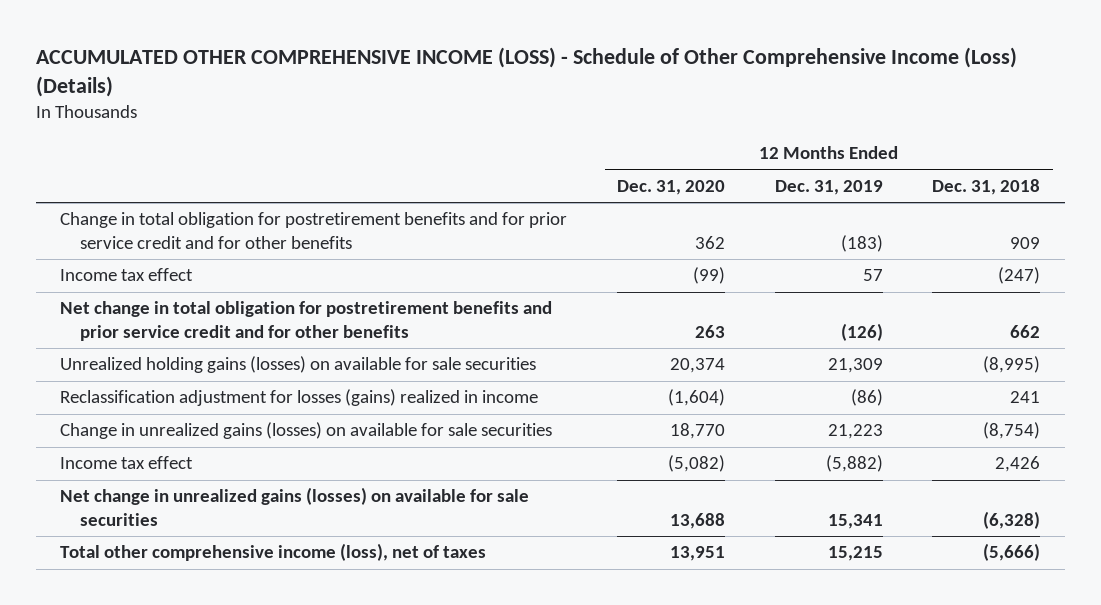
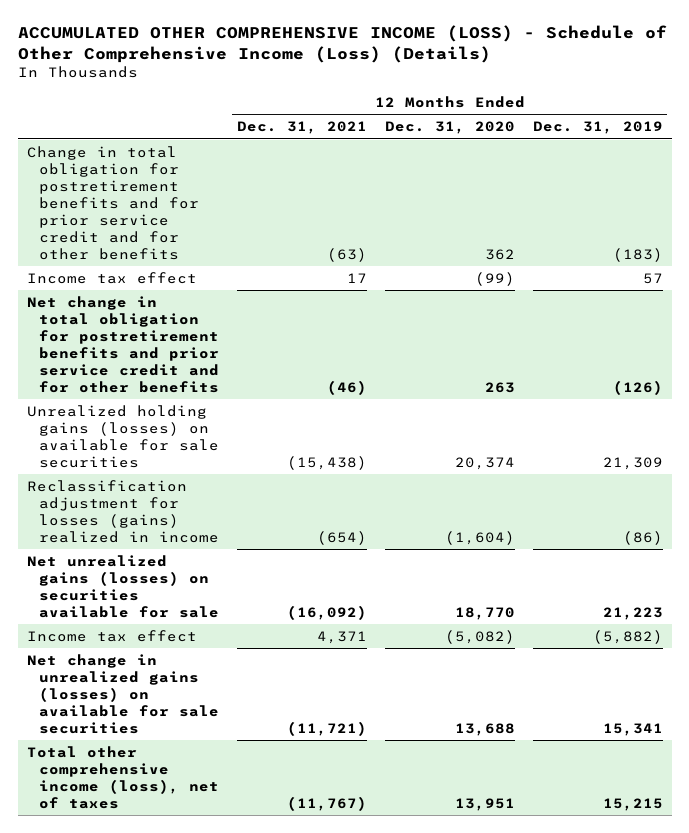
[932,178,1041,195] Dec. 31, 2018 -> none
none -> [236,121,367,135] Dec. 31, 2021
[60,422,553,440] Change in unrealized gains (losses) on available for sale securities -> [26,554,219,618] Net unrealized gains (losses) on securities available for sale

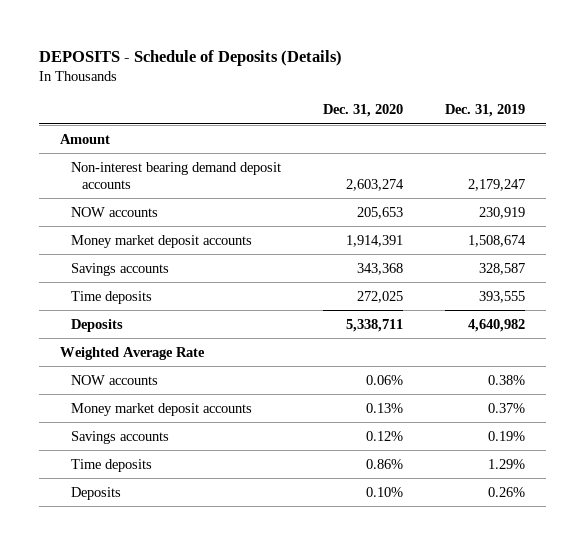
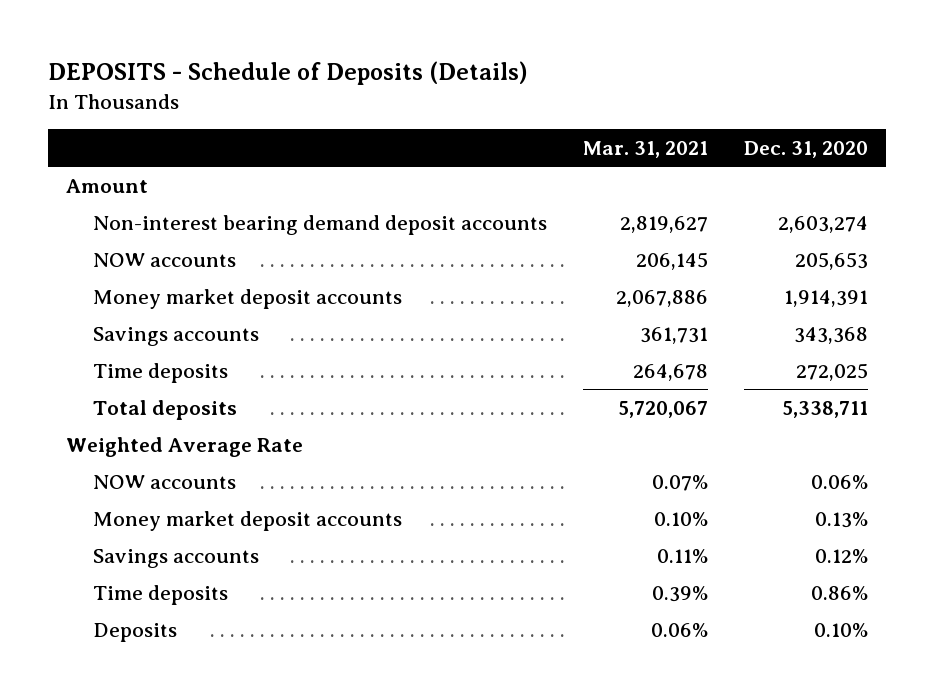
[444,104,525,118] Dec. 31, 2019 -> none
none -> [582,141,708,159] Mar. 31, 2021
[71,318,124,332] Deposits -> [92,399,237,420] Total deposits

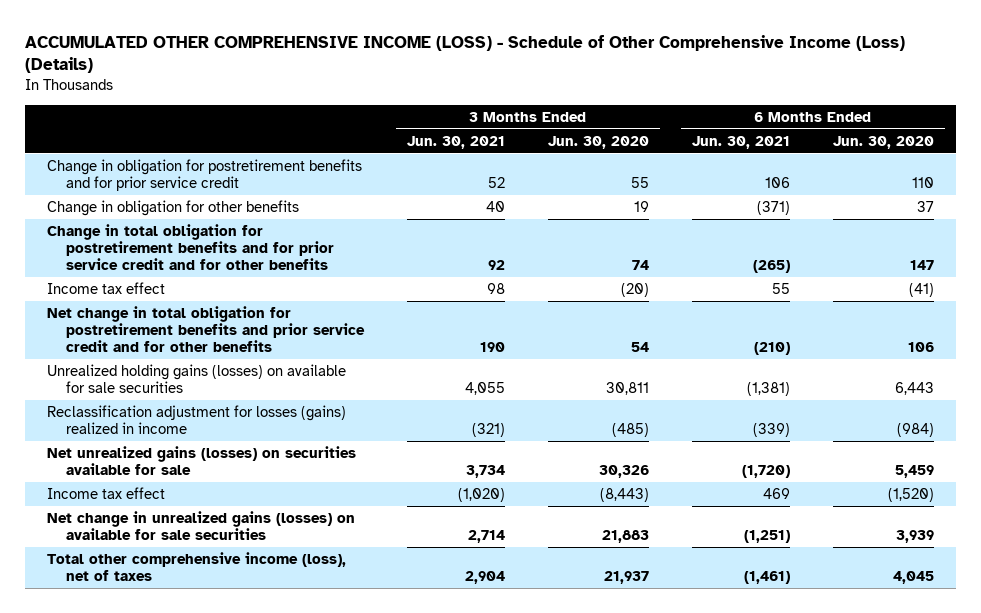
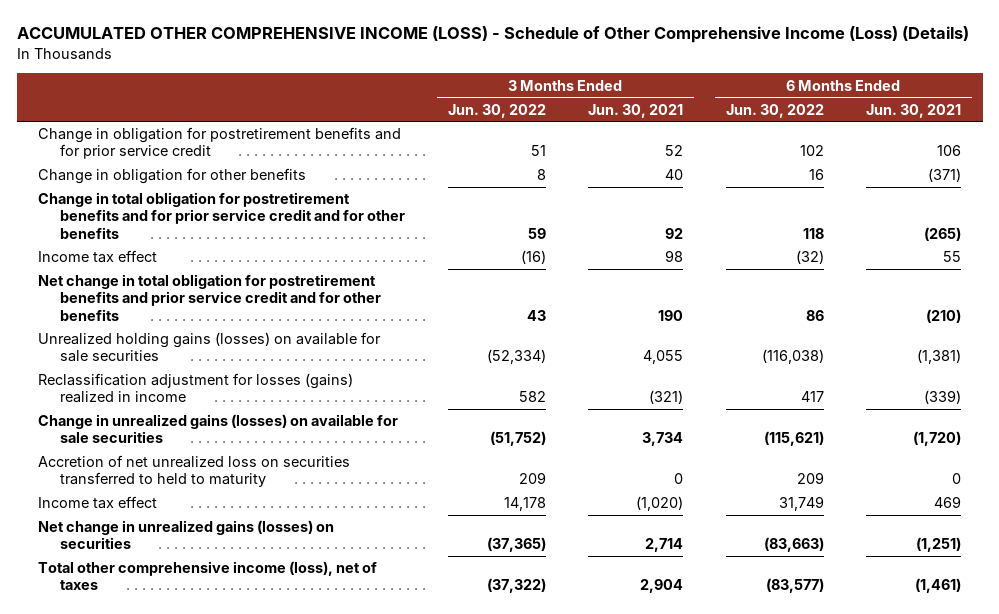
[548,135,650,149] Jun. 30, 2020 -> none
[833,135,935,149] Jun. 30, 2020 -> none
none -> [447,103,546,118] Jun. 30, 2022
none -> [725,103,824,118] Jun. 30, 2022
[46,445,356,476] Net unrealized gains (losses) on securities available for sale -> [38,414,399,444] Change in unrealized gains (losses) on available for sale securities
none -> [38,455,351,488] Accretion of net unrealized loss on securities transferred to held to maturity
[46,510,355,541] Net change in unrealized gains (losses) on available for sale securities -> [38,520,335,550] Net change in unrealized gains (losses) on securities

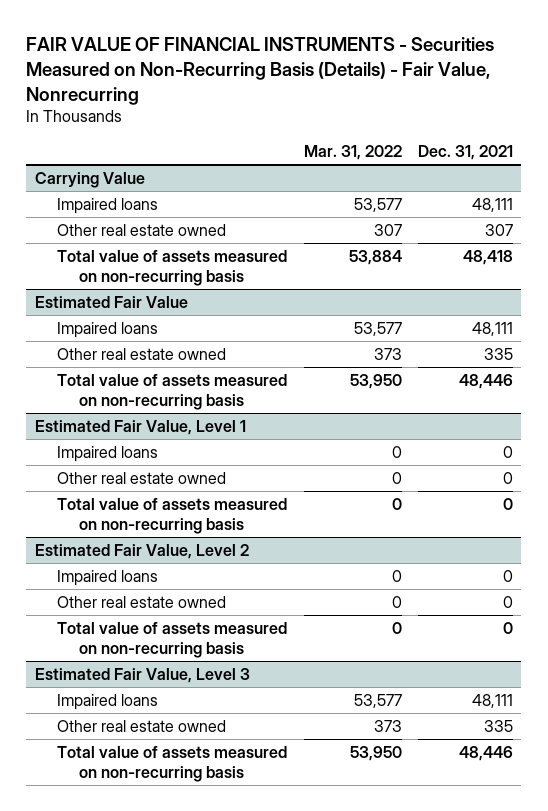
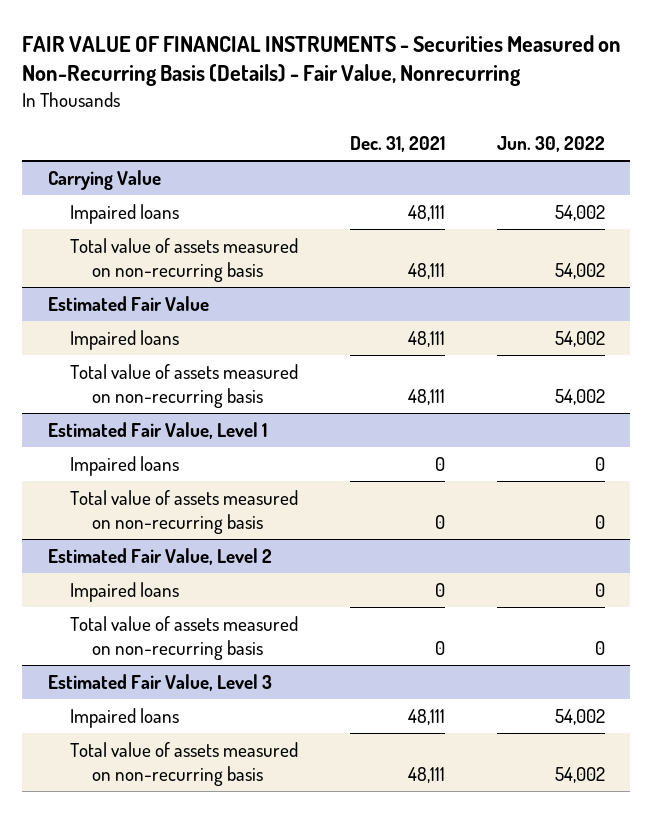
[303,144,402,160] Mar. 31, 2022 -> none
none -> [496,136,605,153] Jun. 30, 2022
[56,223,226,236] Other real estate owned -> none
[463,249,514,265] 48,418 -> [407,262,445,279] 48,111
[56,347,226,360] Other real estate owned -> none
[459,373,514,389] 48,446 -> [407,388,445,405] 48,111
[56,471,226,484] Other real estate owned -> none
[56,595,226,608] Other real estate owned -> none
[56,719,226,732] Other real estate owned -> none
[459,745,514,761] 48,446 -> [407,766,445,783] 48,111

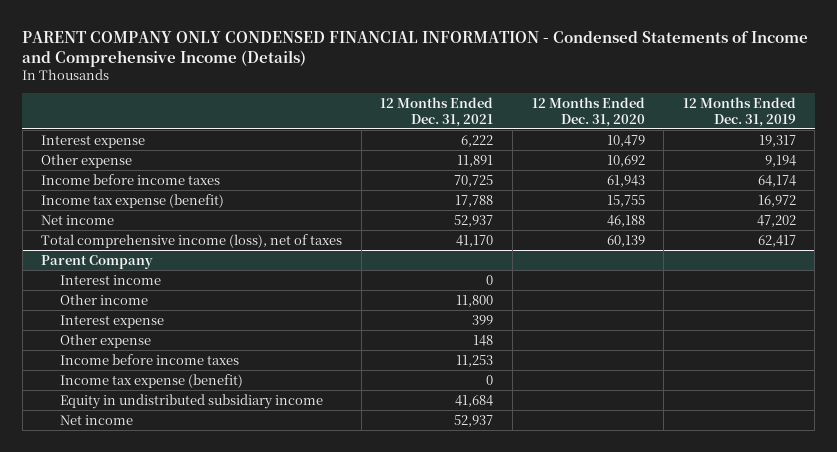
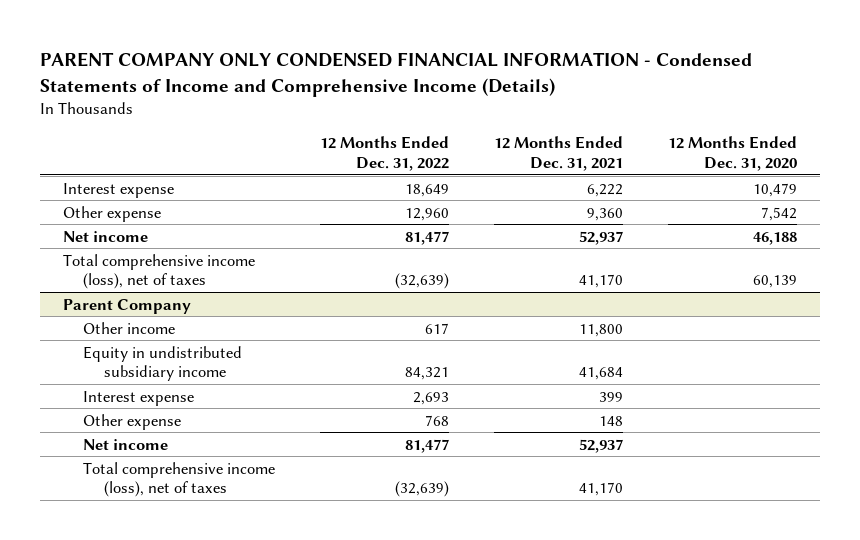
[682,96,796,127] 12 Months Ended Dec. 31, 2019 -> none
none -> [320,136,450,172] 12 Months Ended Dec. 31, 2022
[41,173,221,185] Income before income taxes -> none
[41,193,225,208] Income tax expense (benefit) -> none
[457,154,494,167] 11,891 -> [587,207,624,221] 9,360
[606,154,645,167] 10,692 -> [761,206,798,221] 7,542
[59,274,161,285] Interest income -> none
[59,393,323,409] Equity in undistributed subsidiary income -> [83,345,243,382] Equity in undistributed subsidiary income
[59,353,239,365] Income before income taxes -> none
[59,373,243,388] Income tax expense (benefit) -> none
none -> [83,461,276,498] Total comprehensive income (loss), net of taxes

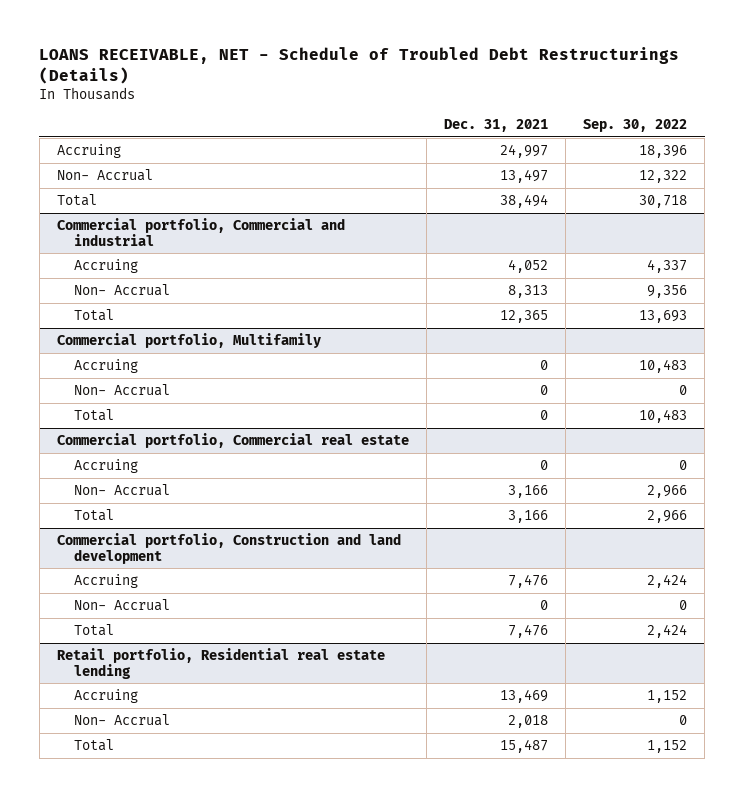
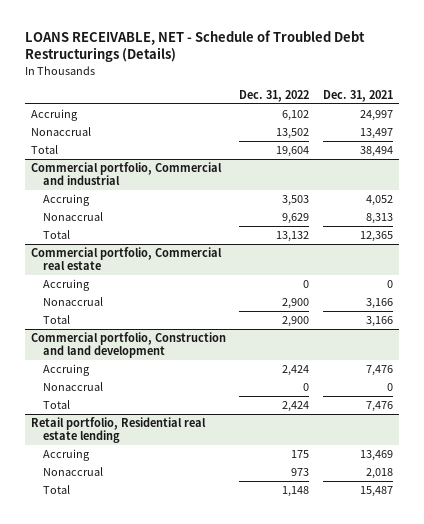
[583,119,688,133] Sep. 30, 2022 -> none
none -> [239,89,310,102] Dec. 31, 2022
[56,168,153,181] Non- Accrual -> [31,127,92,137] Nonaccrual
[73,283,170,296] Non- Accrual -> [42,212,103,222] Nonaccrual
[56,332,321,348] Commercial portfolio, Multifamily -> none
[73,358,138,373] Accruing -> none
[73,383,170,396] Non- Accrual -> none
[73,408,114,421] Total -> none
[73,483,170,496] Non- Accrual -> [42,297,103,307] Nonaccrual
[73,598,170,611] Non- Accrual -> [42,382,103,392] Nonaccrual
[73,713,170,726] Non- Accrual -> [42,467,103,477] Nonaccrual

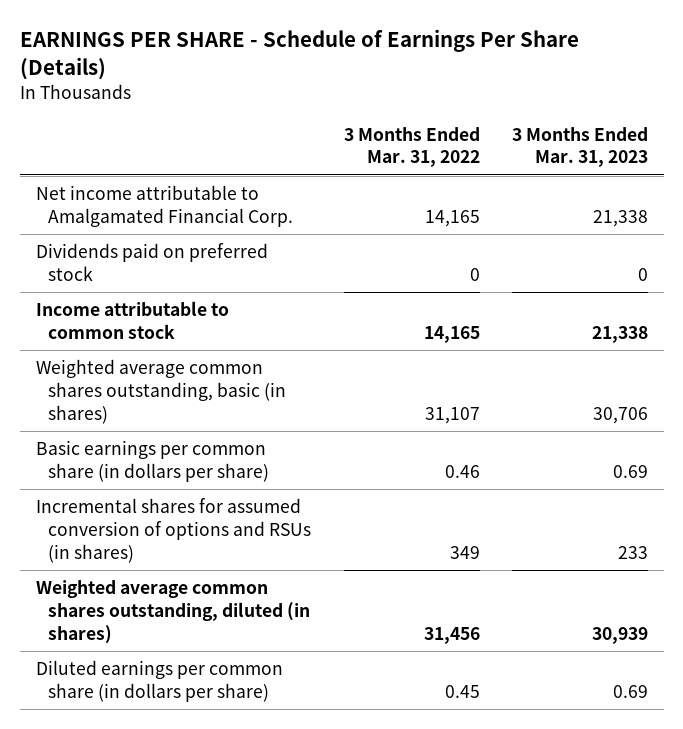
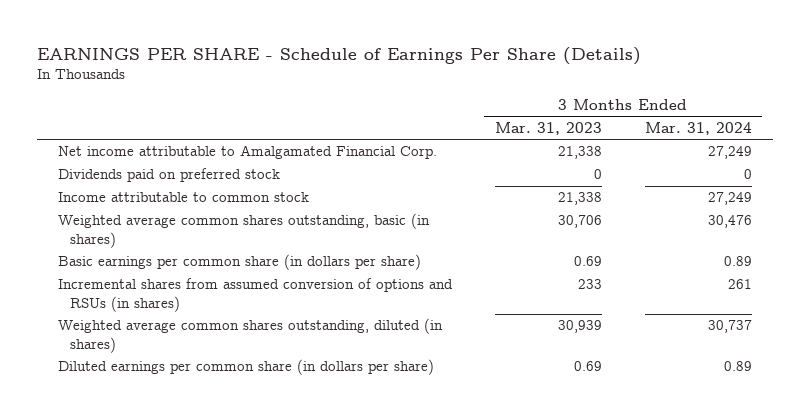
[343,126,480,168] 3 Months Ended Mar. 31, 2022 -> none
none -> [644,122,752,136] Mar. 31, 2024
[35,498,312,563] Incremental shares for assumed conversion of options and RSUs (in shares) -> [58,278,454,312] Incremental shares from assumed conversion of options and RSUs (in shares)

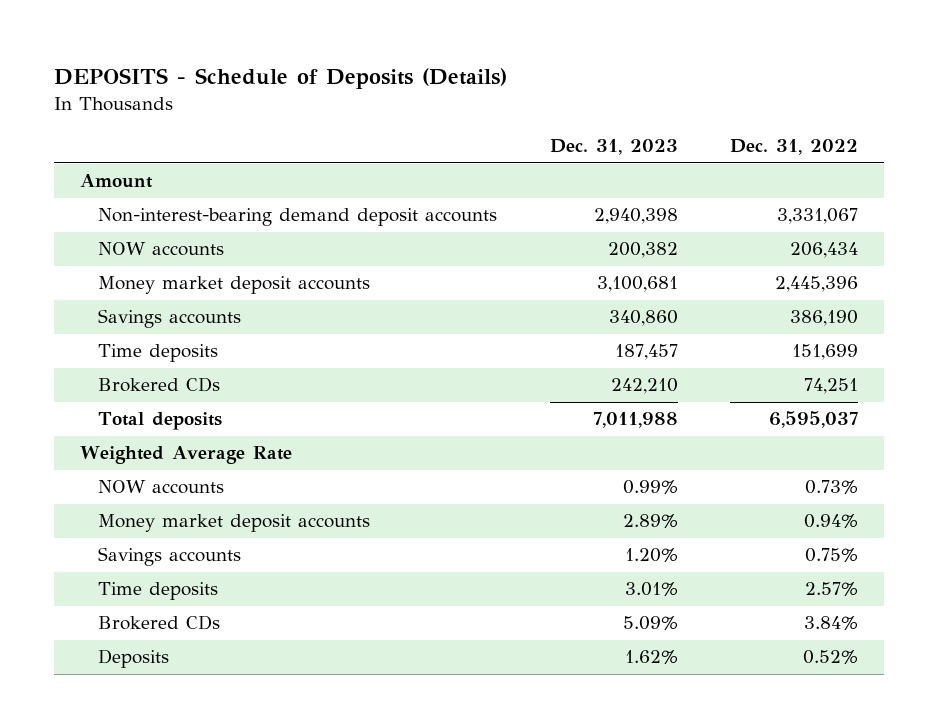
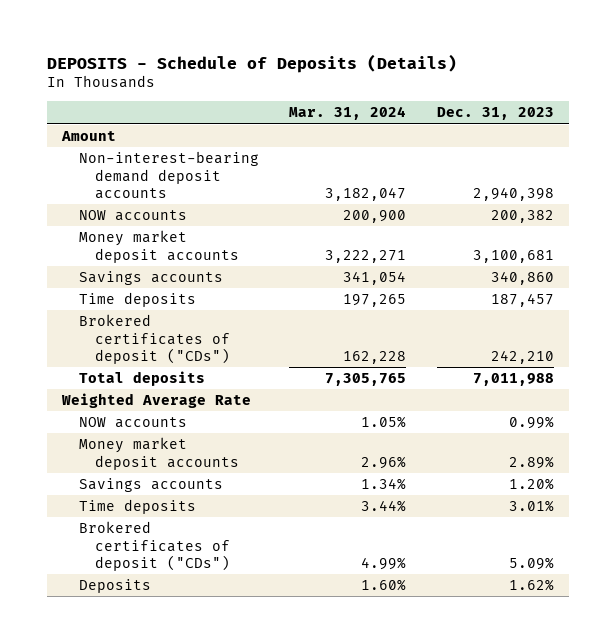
[730,139,859,156] Dec. 31, 2022 -> none
none -> [289,106,407,121] Mar. 31, 2024
[98,377,221,393] Brokered CDs -> [78,314,231,365] Brokered certificates of deposit ("CDs")
[98,615,221,631] Brokered CDs -> [78,521,231,572] Brokered certificates of deposit ("CDs")

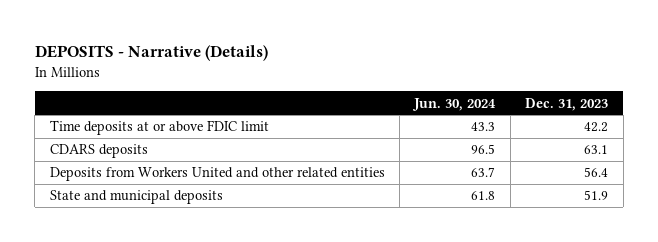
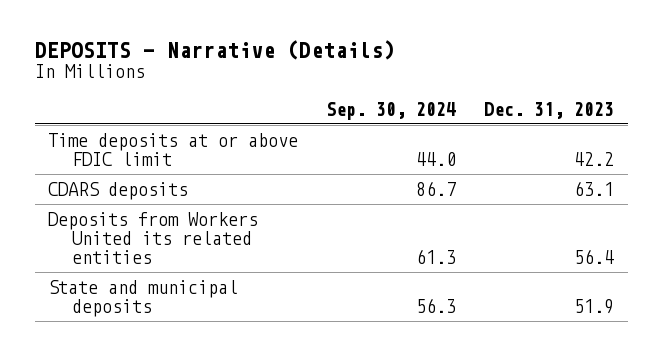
[412,97,497,111] Jun. 30, 2024 -> none
none -> [326,101,457,120] Sep. 30, 2024
[49,167,385,182] Deposits from Workers United and other related entities -> [48,212,259,264] Deposits from Workers United its related entities

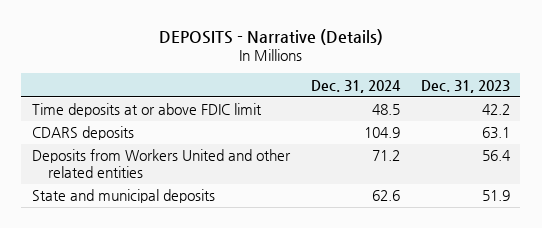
[326,101,457,120] Sep. 30, 2024 -> none
none -> [310,79,401,93] Dec. 31, 2024
[48,212,259,264] Deposits from Workers United its related entities -> [31,149,291,179] Deposits from Workers United and other related entities

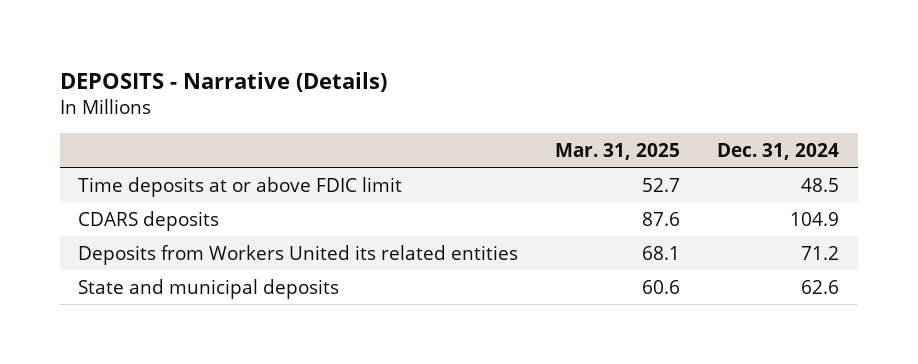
[420,79,510,93] Dec. 31, 2023 -> none
none -> [555,142,681,160] Mar. 31, 2025
[31,149,291,179] Deposits from Workers United and other related entities -> [78,244,519,265] Deposits from Workers United its related entities

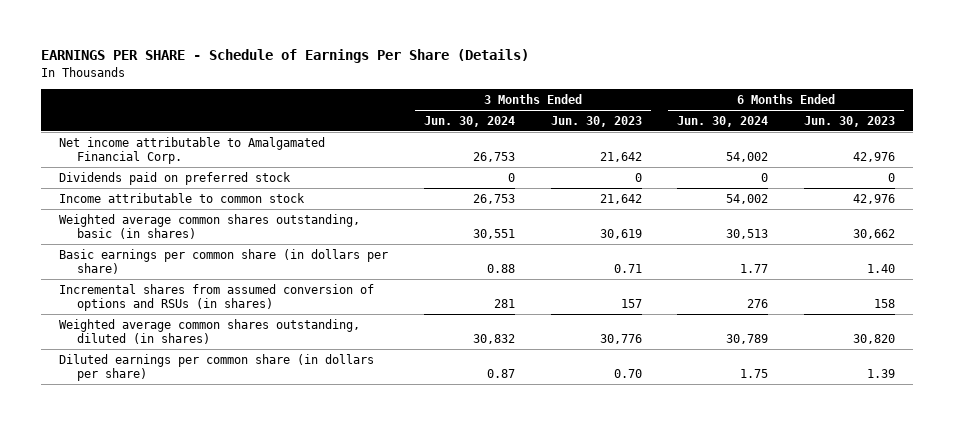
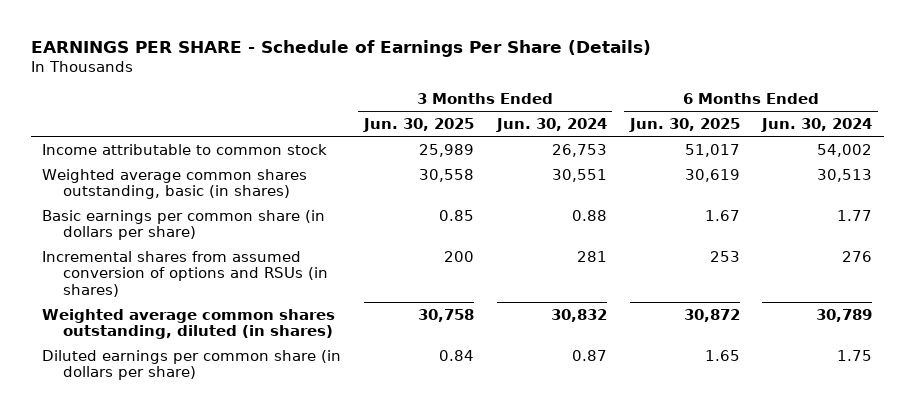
[550,115,642,127] Jun. 30, 2023 -> none
[803,115,895,127] Jun. 30, 2023 -> none
none -> [363,117,475,132] Jun. 30, 2025
none -> [628,117,740,132] Jun. 30, 2025
[59,136,326,164] Net income attributable to Amalgamated Financial Corp. -> none
[59,171,292,185] Dividends paid on preferred stock -> none

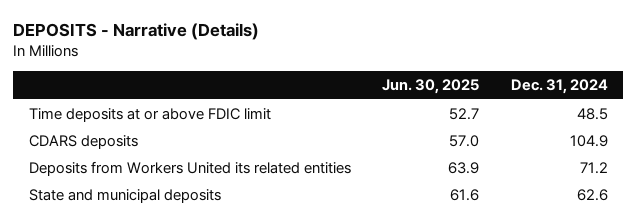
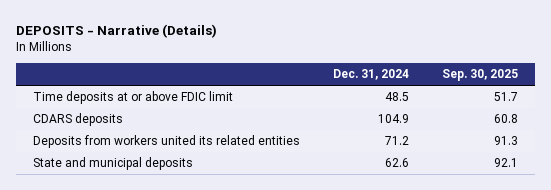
[382,79,480,95] Jun. 30, 2025 -> none
none -> [442,69,519,82] Sep. 30, 2025
[28,160,351,176] Deposits from Workers United its related entities -> [32,135,300,149] Deposits from workers united its related entities

